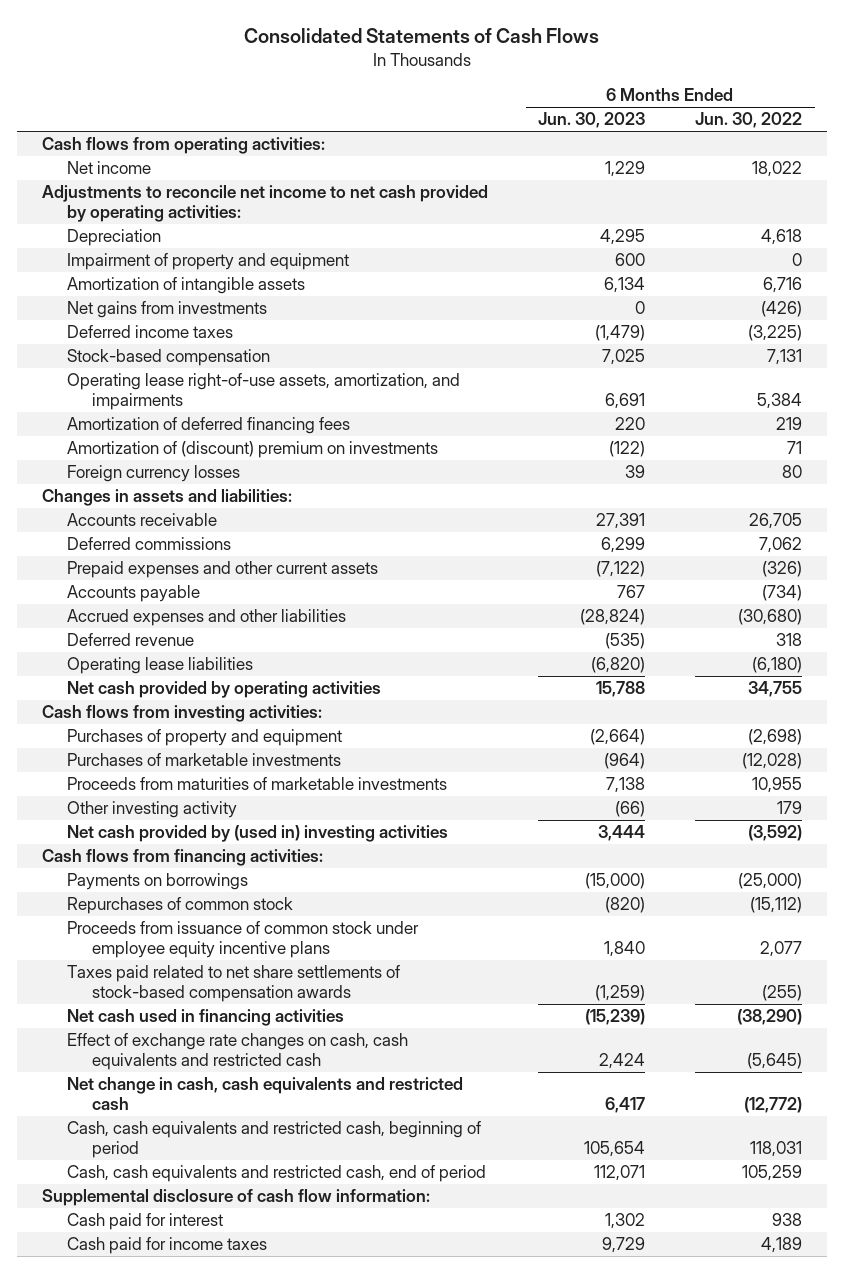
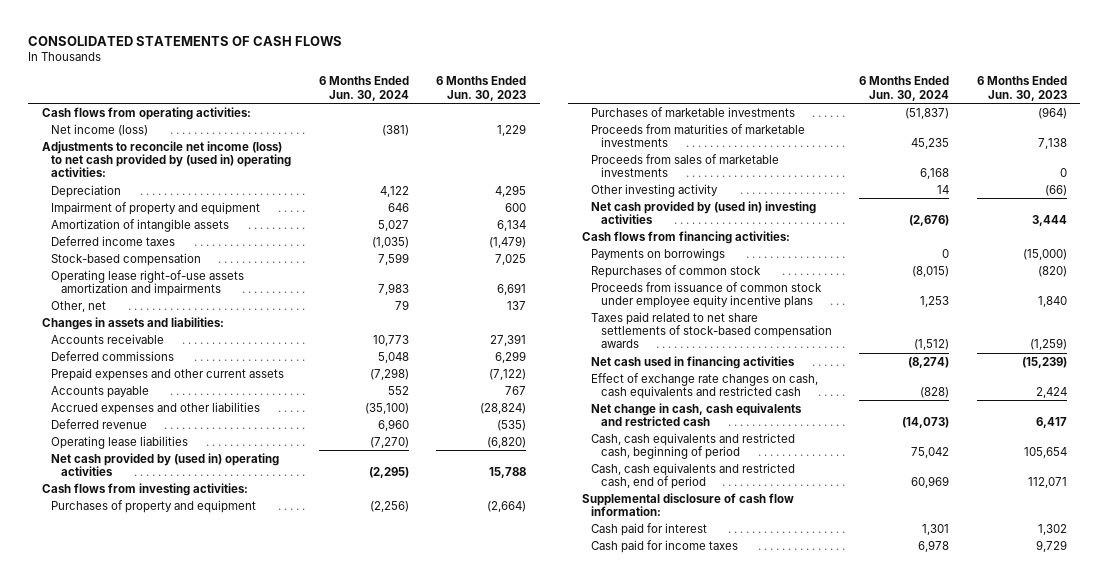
[244,28,600,44] Consolidated Statements of Cash Flows -> [28,35,343,46] CONSOLIDATED STATEMENTS OF CASH FLOWS
[695,112,803,129] Jun. 30, 2022 -> none
none -> [318,76,409,101] 6 Months Ended Jun. 30, 2024
[67,161,152,175] Net income -> [51,123,149,136] Net income (loss)
[42,185,489,223] Adjustments to reconcile net income to net cash provided by operating activities: -> [41,140,292,178] Adjustments to reconcile net income (loss) to net cash provided by (used in) operating activities:
[67,301,268,319] Net gains from investments -> none
[67,417,351,435] Amortization of deferred financing fees -> none
[67,441,439,459] Amortization of (discount) premium on investments -> none
[67,465,241,483] Foreign currency losses -> none
[67,373,461,411] Operating lease right-of-use assets, amortization, and impairments -> [51,269,245,297] Operating lease right-of-use assets amortization and impairments
none -> [51,300,107,312] Other, net
[67,681,382,699] Net cash provided by operating activities -> [51,452,280,477] Net cash provided by (used in) operating activities
none -> [591,153,780,178] Proceeds from sales of marketable investments

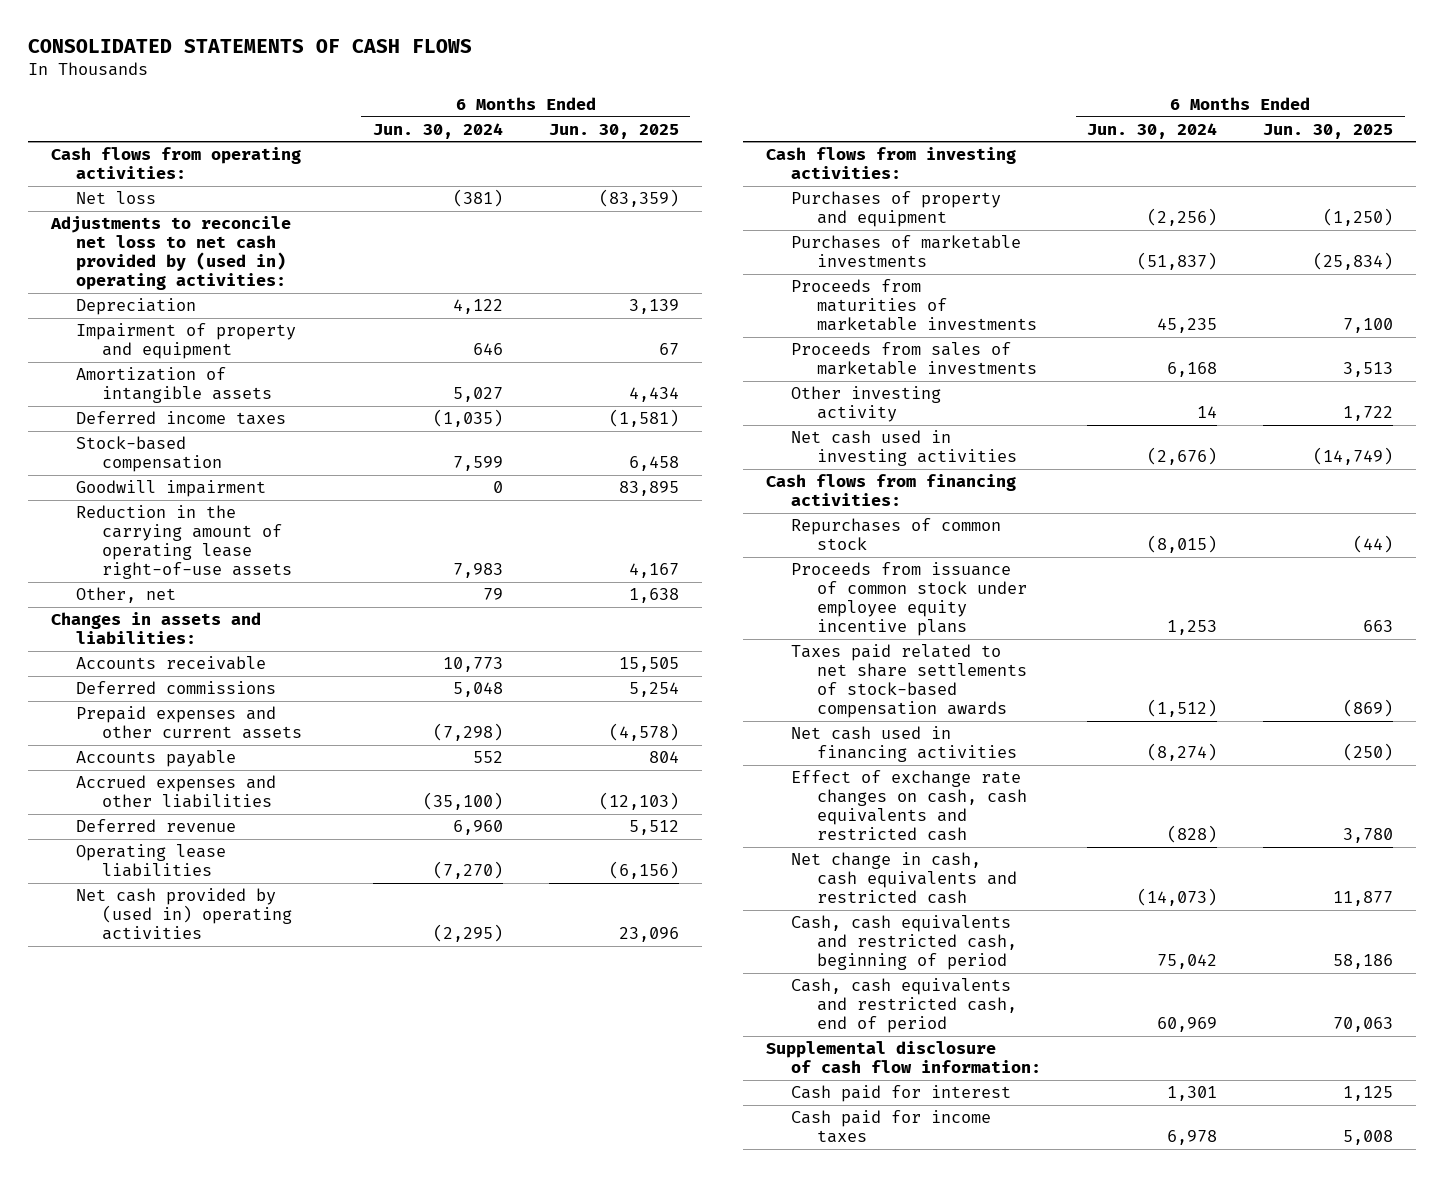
[436,76,527,101] 6 Months Ended Jun. 30, 2023 -> none
none -> [548,123,679,139] Jun. 30, 2025
[51,123,149,136] Net income (loss) -> [76,191,157,205] Net loss
[41,140,292,178] Adjustments to reconcile net income (loss) to net cash provided by (used in) operating activities: -> [49,216,291,291] Adjustments to reconcile net loss to net cash provided by (used in) operating activities:
none -> [76,480,267,498] Goodwill impairment
[51,269,245,297] Operating lease right-of-use assets amortization and impairments -> [76,505,293,580] Reduction in the carrying amount of operating lease right-of-use assets
[591,200,817,225] Net cash provided by (used in) investing activities -> [791,430,1017,467] Net cash used in investing activities
[591,247,726,261] Payments on borrowings -> none

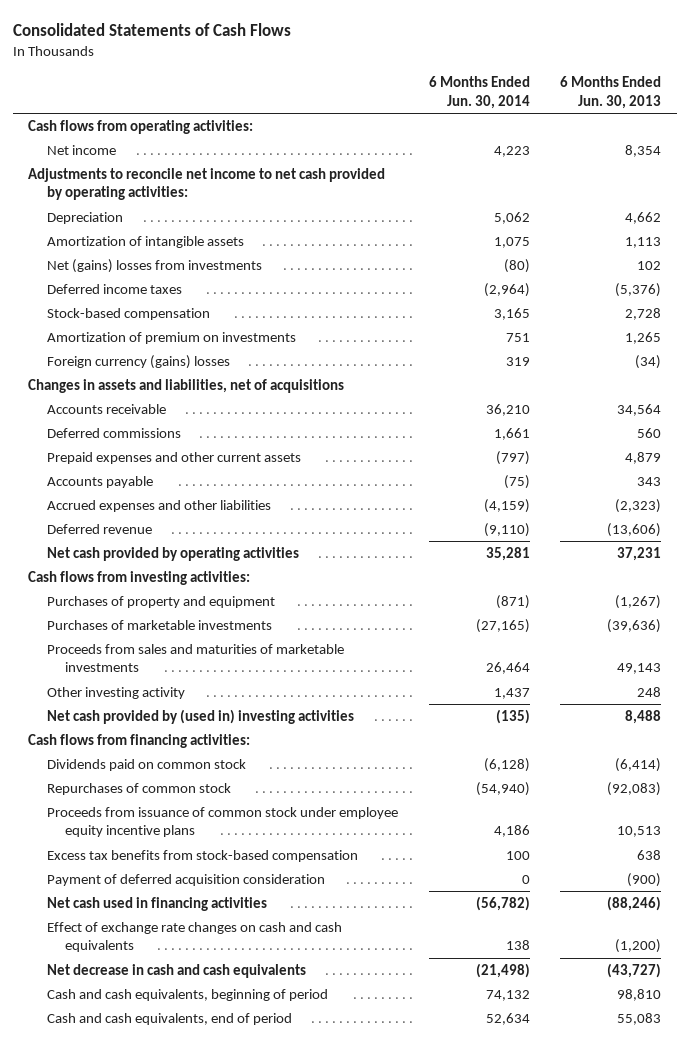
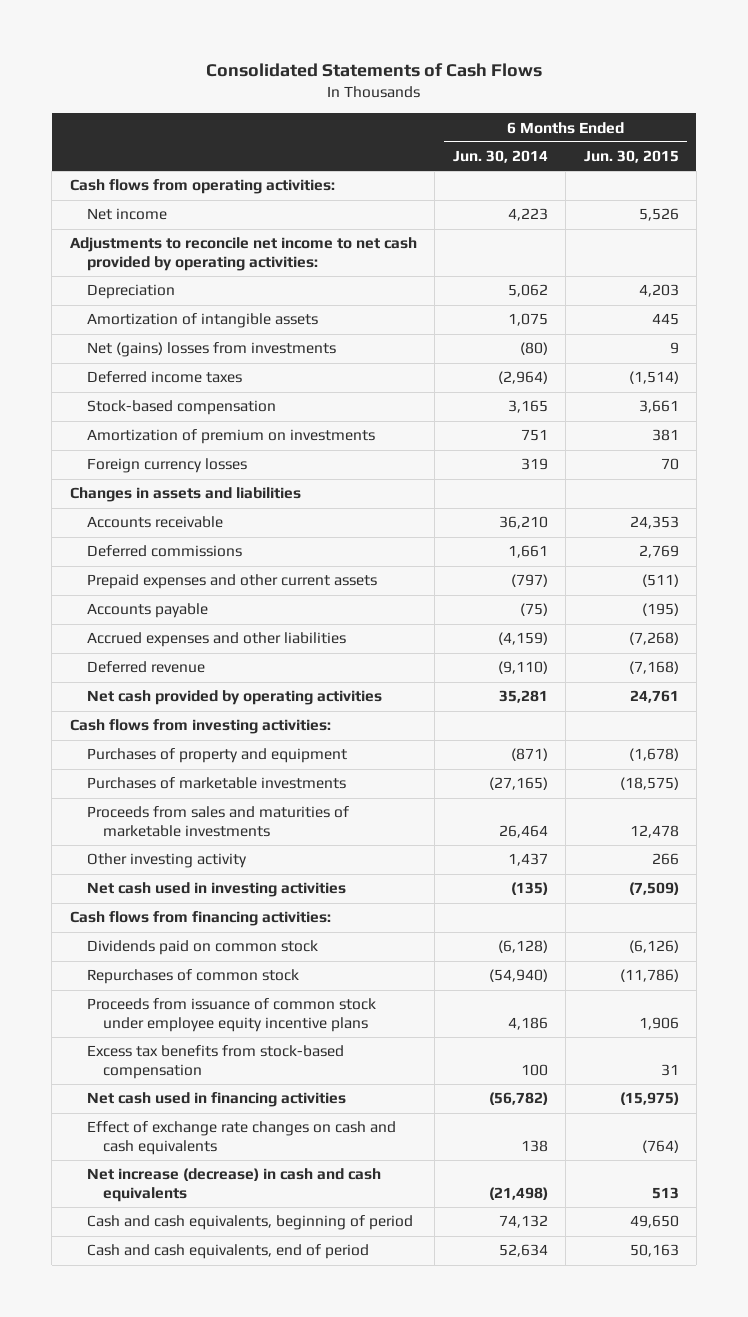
[560,76,662,109] 6 Months Ended Jun. 30, 2013 -> none
none -> [583,150,679,164] Jun. 30, 2015
[46,354,230,369] Foreign currency (gains) losses -> [86,458,247,474] Foreign currency losses
[28,378,345,393] Changes in assets and liabilities, net of acquisitions -> [69,487,301,503] Changes in assets and liabilities
[46,708,354,724] Net cash provided by (used in) investing activities -> [86,882,346,898] Net cash used in investing activities
[46,873,325,886] Payment of deferred acquisition consideration -> none
[46,963,306,978] Net decrease in cash and cash equivalents -> [86,1168,381,1202] Net increase (decrease) in cash and cash equivalents

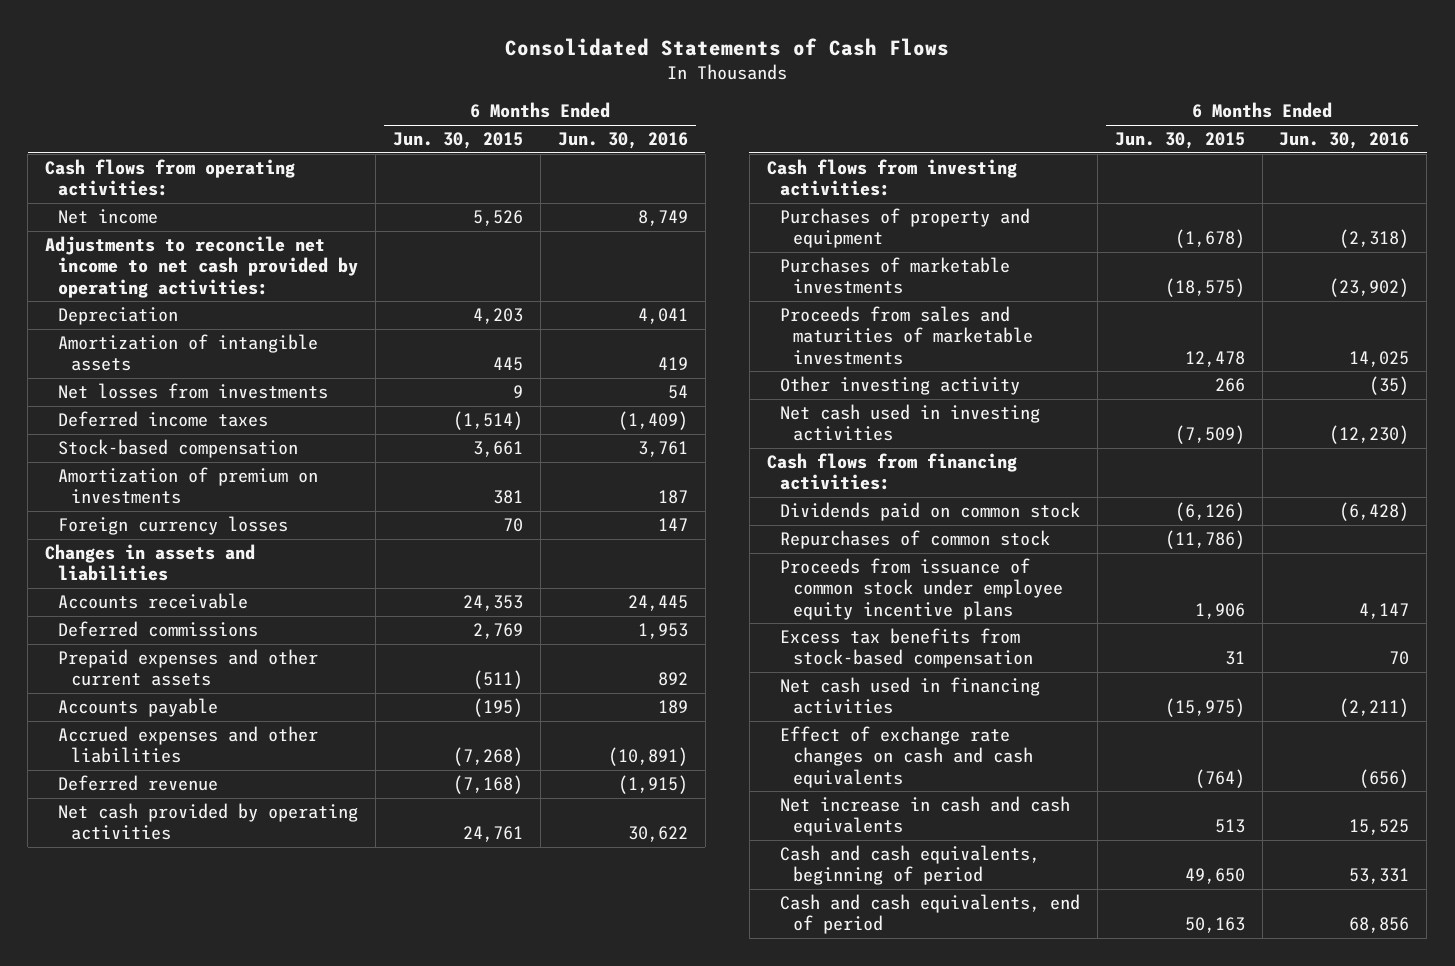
[452,150,548,164] Jun. 30, 2014 -> none
none -> [557,132,688,150] Jun. 30, 2016
[86,342,336,358] Net (gains) losses from investments -> [58,383,329,400] Net losses from investments
[86,1168,381,1202] Net increase (decrease) in cash and cash equivalents -> [779,796,1070,837] Net increase in cash and cash equivalents

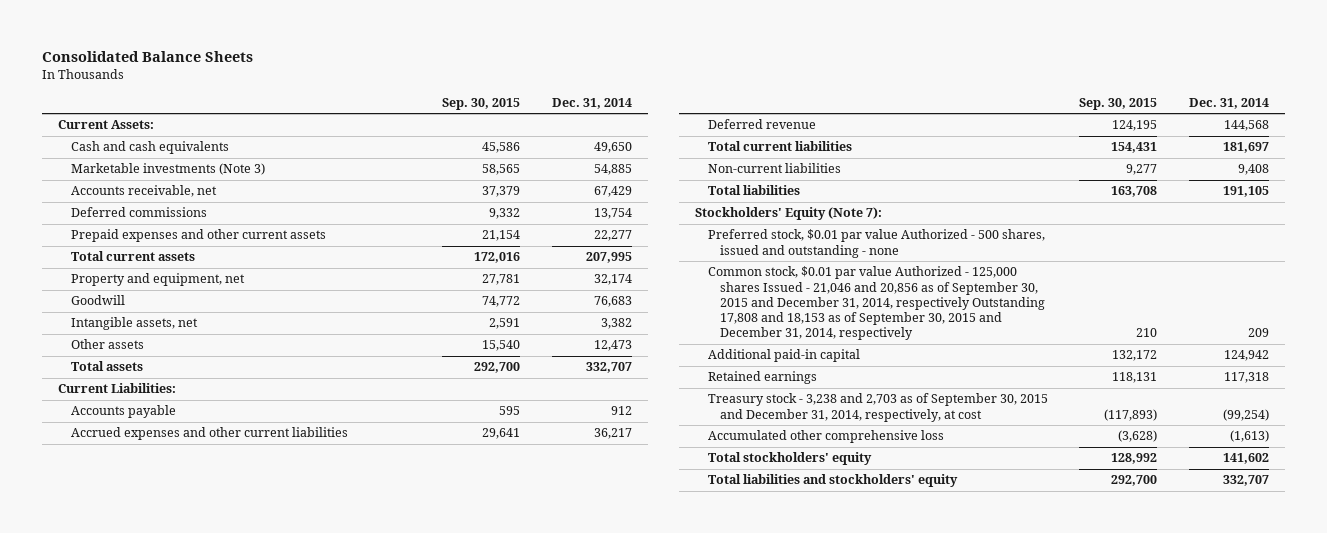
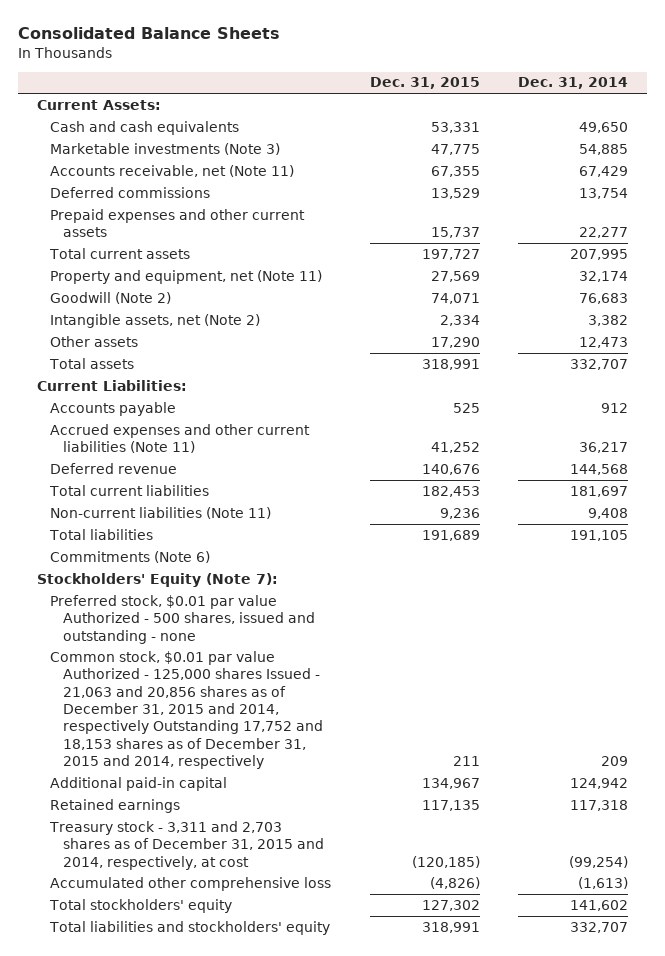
[442,97,521,110] Sep. 30, 2015 -> none
none -> [369,77,480,90] Dec. 31, 2015
[70,185,217,198] Accounts receivable, net -> [50,164,295,177] Accounts receivable, net (Note 11)
[70,273,245,287] Property and equipment, net -> [50,269,323,284] Property and equipment, net (Note 11)
[70,295,125,306] Goodwill -> [50,291,172,304] Goodwill (Note 2)
[70,317,198,331] Intangible assets, net -> [50,313,261,328] Intangible assets, net (Note 2)
[70,427,348,441] Accrued expenses and other current liabilities -> [50,423,311,454] Accrued expenses and other current liabilities (Note 11)
[707,163,841,174] Non-current liabilities -> [50,506,272,519] Non-current liabilities (Note 11)
none -> [50,550,211,563] Commitments (Note 6)
[707,266,1045,341] Common stock, $0.01 par value Authorized - 125,000 shares Issued - 21,046 and 20,856 as of September 30, 2015 and December 31, 2014, respectively Outstanding 17,808 and 18,153 as of September 30, 2015 and December 31, 2014, respectively -> [50,650,323,769] Common stock, $0.01 par value Authorized - 125,000 shares Issued - 21,063 and 20,856 shares as of December 31, 2015 and 2014, respectively Outstanding 17,752 and 18,153 shares as of December 31, 2015 and 2014, respectively
[707,393,1048,422] Treasury stock - 3,238 and 2,703 as of September 30, 2015 and December 31, 2014, respectively, at cost -> [49,820,324,870] Treasury stock - 3,311 and 2,703 shares as of December 31, 2015 and 2014, respectively, at cost

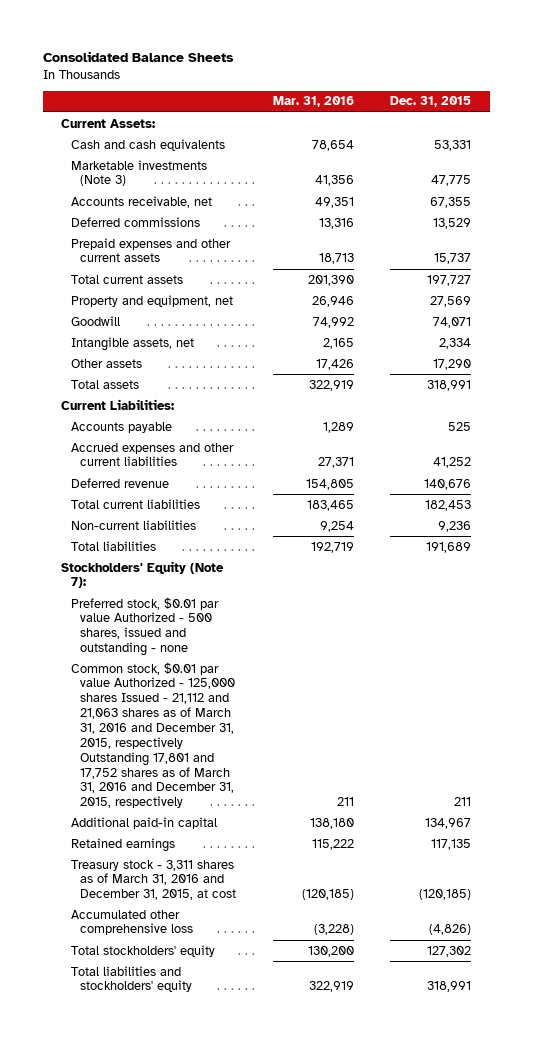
[518,77,629,90] Dec. 31, 2014 -> none
none -> [272,96,354,108] Mar. 31, 2016
[50,164,295,177] Accounts receivable, net (Note 11) -> [70,195,212,208] Accounts receivable, net
[50,269,323,284] Property and equipment, net (Note 11) -> [70,294,233,307] Property and equipment, net
[50,291,172,304] Goodwill (Note 2) -> [70,315,120,326] Goodwill
[50,313,261,328] Intangible assets, net (Note 2) -> [70,336,194,351] Intangible assets, net
[50,423,311,454] Accrued expenses and other current liabilities (Note 11) -> [70,442,234,467] Accrued expenses and other current liabilities
[50,506,272,519] Non-current liabilities (Note 11) -> [70,519,196,530] Non-current liabilities
[50,550,211,563] Commitments (Note 6) -> none
[50,650,323,769] Common stock, $0.01 par value Authorized - 125,000 shares Issued - 21,063 and 20,856 shares as of December 31, 2015 and 2014, respectively Outstanding 17,752 and 18,153 shares as of December 31, 2015 and 2014, respectively -> [70,661,236,809] Common stock, $0.01 par value Authorized - 125,000 shares Issued - 21,112 and 21,063 shares as of March 31, 2016 and December 31, 2015, respectively Outstanding 17,801 and 17,752 shares as of March 31, 2016 and December 31, 2015, respectively
[49,820,324,870] Treasury stock - 3,311 and 2,703 shares as of December 31, 2015 and 2014, respectively, at cost -> [70,859,237,901] Treasury stock - 3,311 shares as of March 31, 2016 and December 31, 2015, at cost

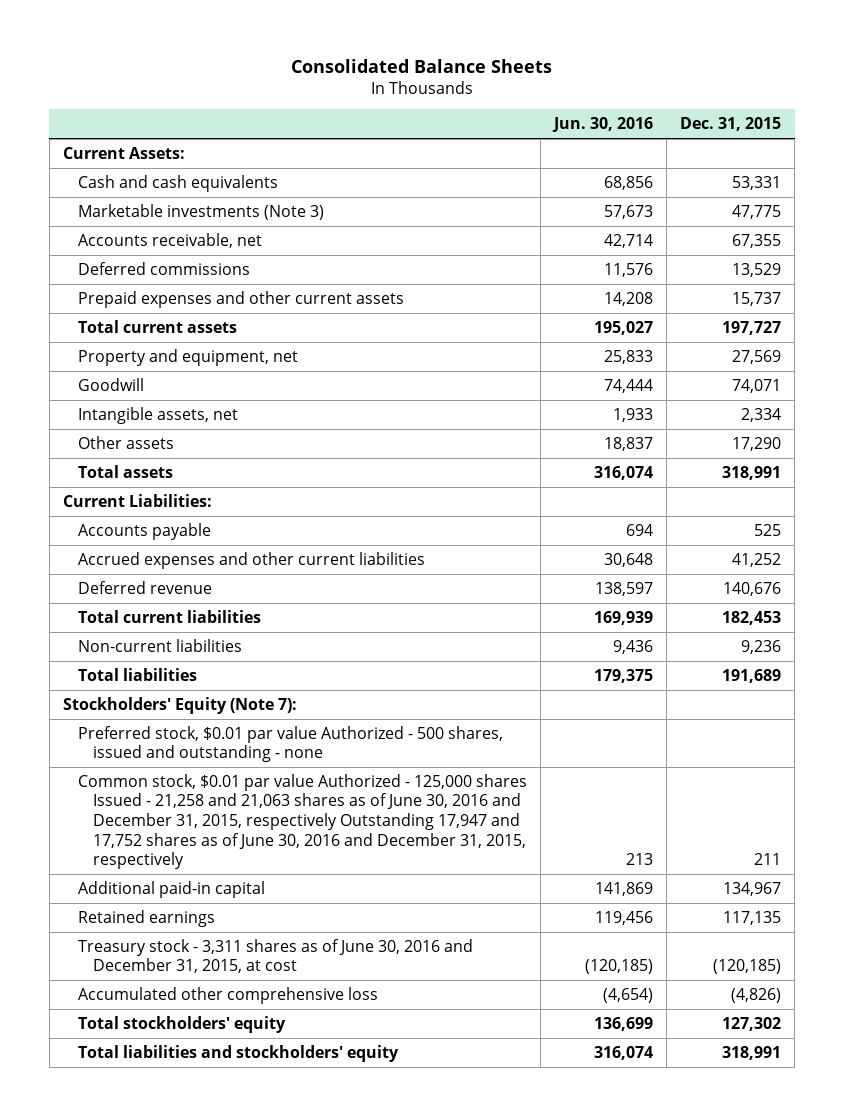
[272,96,354,108] Mar. 31, 2016 -> none
none -> [552,117,654,133] Jun. 30, 2016
[70,661,236,809] Common stock, $0.01 par value Authorized - 125,000 shares Issued - 21,112 and 21,063 shares as of March 31, 2016 and December 31, 2015, respectively Outstanding 17,801 and 17,752 shares as of March 31, 2016 and December 31, 2015, respectively -> [77,773,527,870] Common stock, $0.01 par value Authorized - 125,000 shares Issued - 21,258 and 21,063 shares as of June 30, 2016 and December 31, 2015, respectively Outstanding 17,947 and 17,752 shares as of June 30, 2016 and December 31, 2015, respectively
[70,859,237,901] Treasury stock - 3,311 shares as of March 31, 2016 and December 31, 2015, at cost -> [77,938,473,974] Treasury stock - 3,311 shares as of June 30, 2016 and December 31, 2015, at cost

